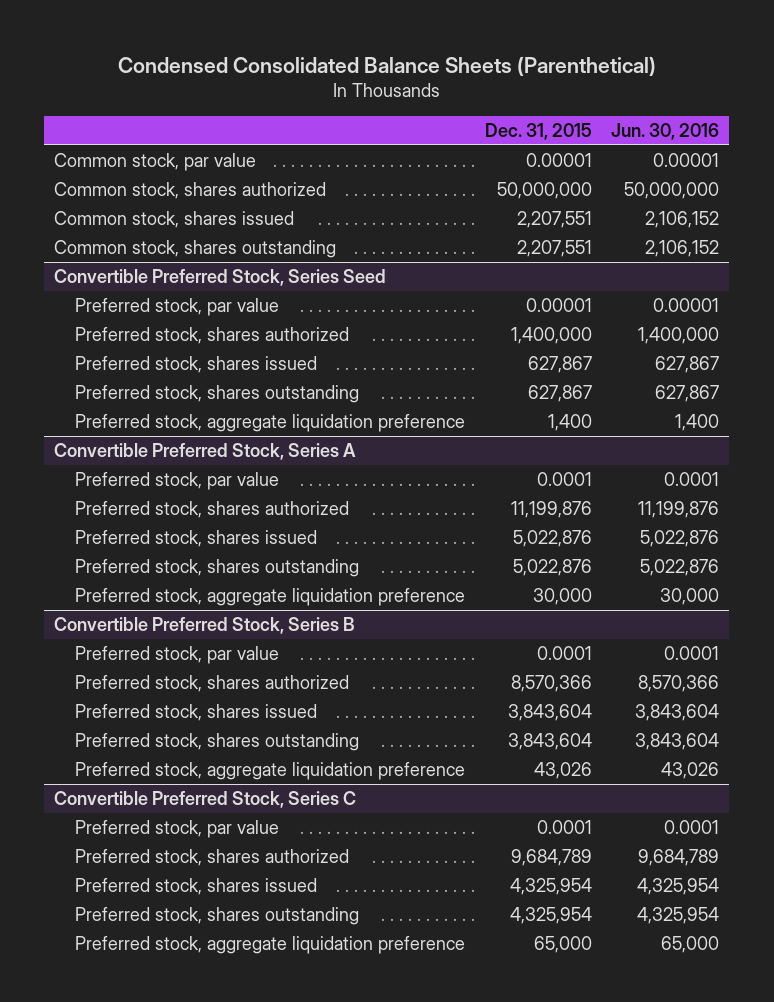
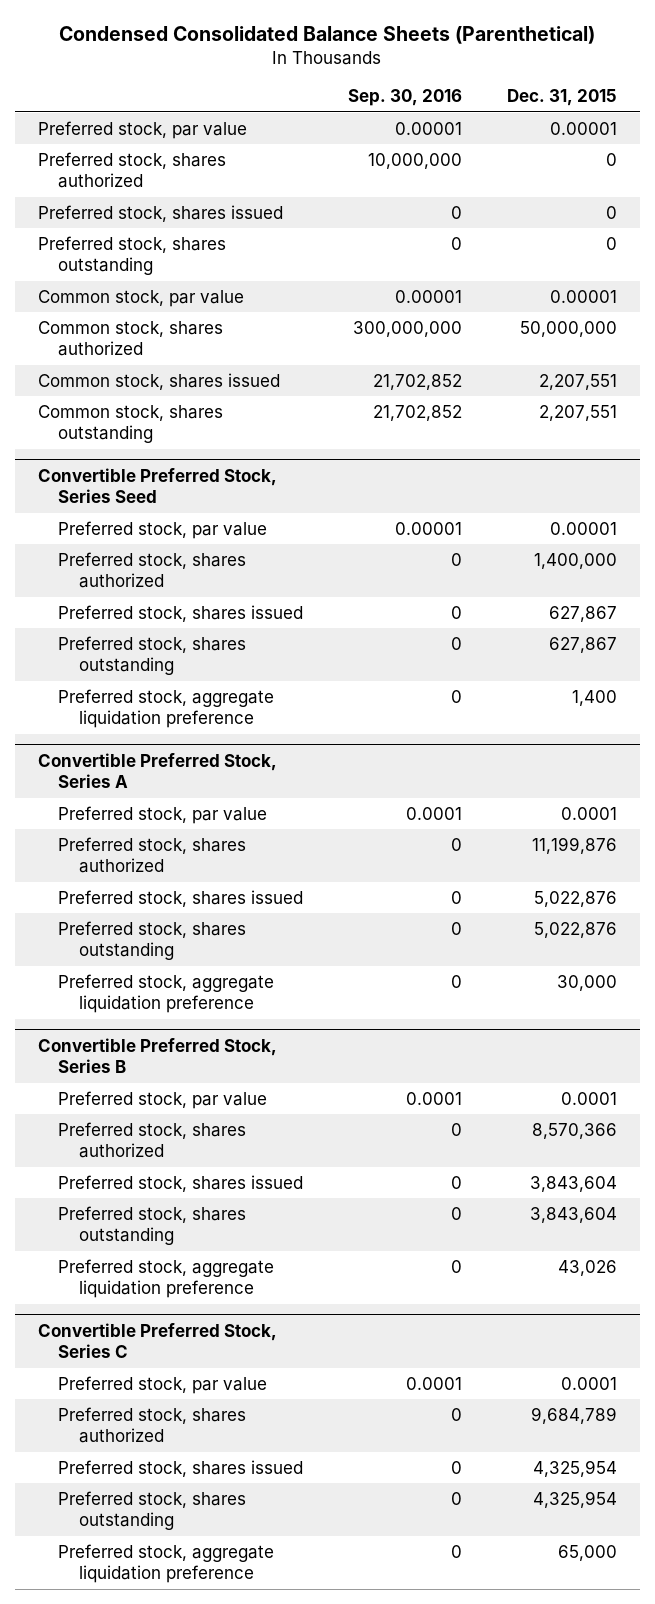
[611,122,720,140] Jun. 30, 2016 -> none
none -> [348,89,463,107] Sep. 30, 2016
none -> [37,120,247,139] Preferred stock, par value
none -> [37,151,226,189] Preferred stock, shares authorized
none -> [37,204,283,222] Preferred stock, shares issued
none -> [37,235,226,276] Preferred stock, shares outstanding

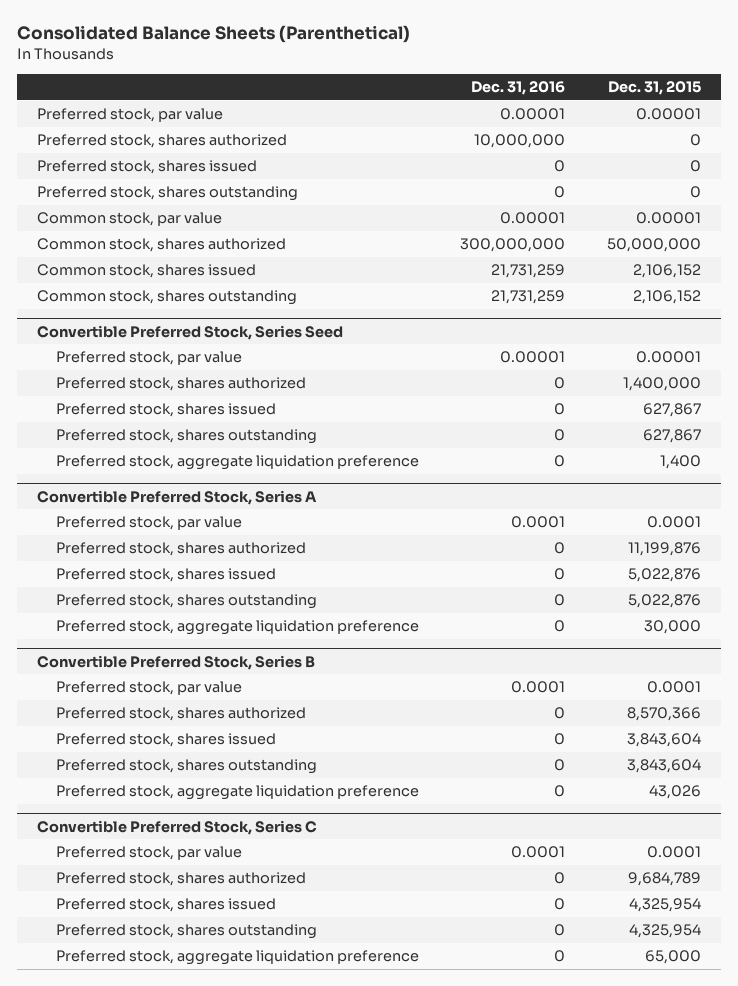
[59,26,596,45] Condensed Consolidated Balance Sheets (Parenthetical) -> [16,25,410,44] Consolidated Balance Sheets (Parenthetical)
[348,89,463,107] Sep. 30, 2016 -> none
none -> [471,81,566,96] Dec. 31, 2016
[539,373,618,390] 2,207,551 -> [632,264,701,279] 2,106,152
[539,404,618,421] 2,207,551 -> [632,290,701,305] 2,106,152

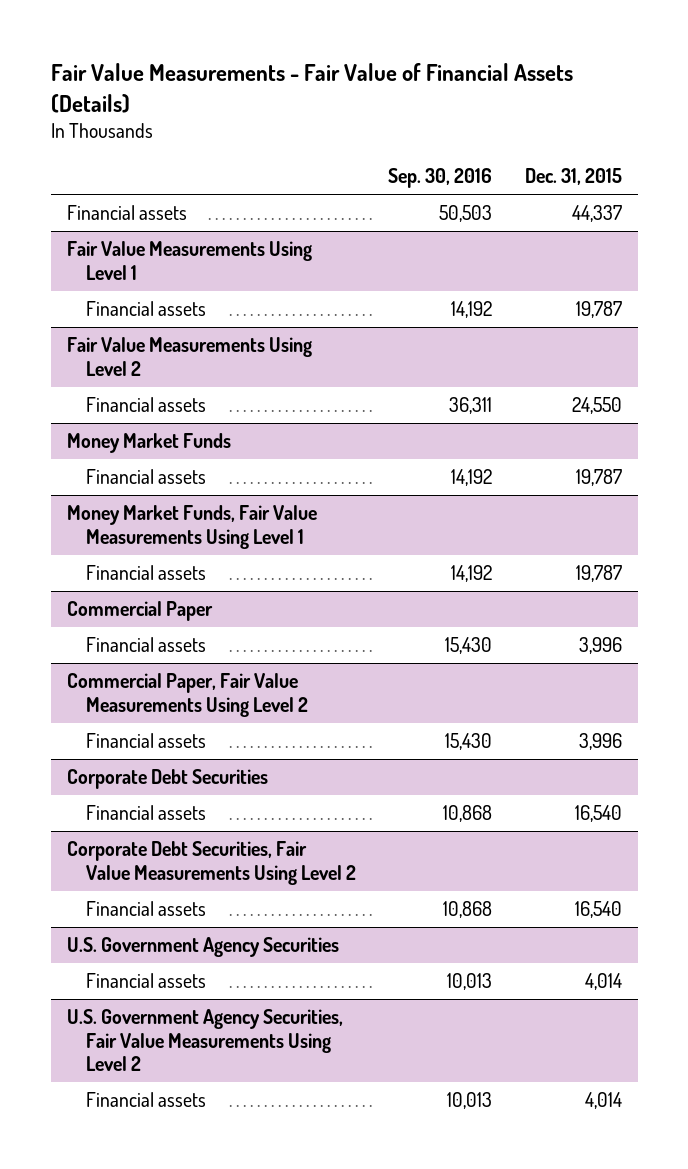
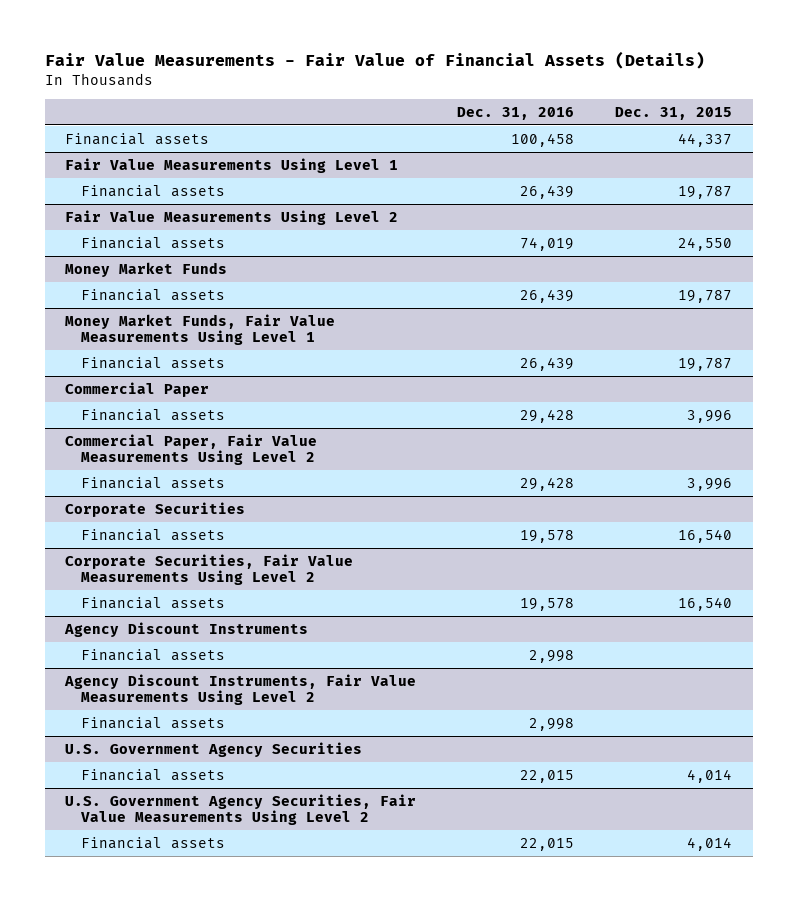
[388,168,493,189] Sep. 30, 2016 -> none
none -> [457,106,575,120] Dec. 31, 2016
[66,769,268,790] Corporate Debt Securities -> [65,501,246,517] Corporate Securities
[66,841,357,885] Corporate Debt Securities, Fair Value Measurements Using Level 2 -> [65,553,354,586] Corporate Securities, Fair Value Measurements Using Level 2
none -> [64,621,309,637] Agency Discount Instruments
none -> [81,648,226,661] Financial assets
none -> [64,673,417,706] Agency Discount Instruments, Fair Value Measurements Using Level 2
none -> [81,716,226,729] Financial assets

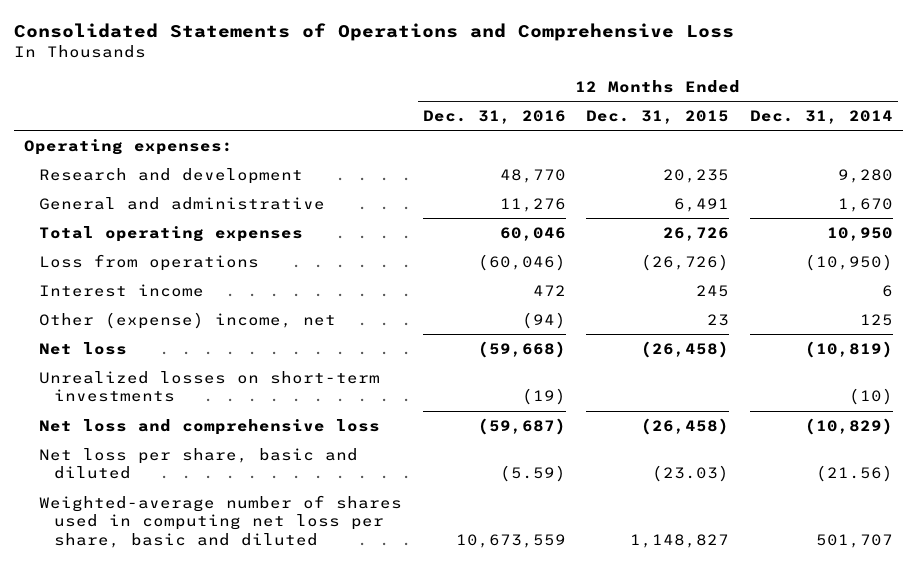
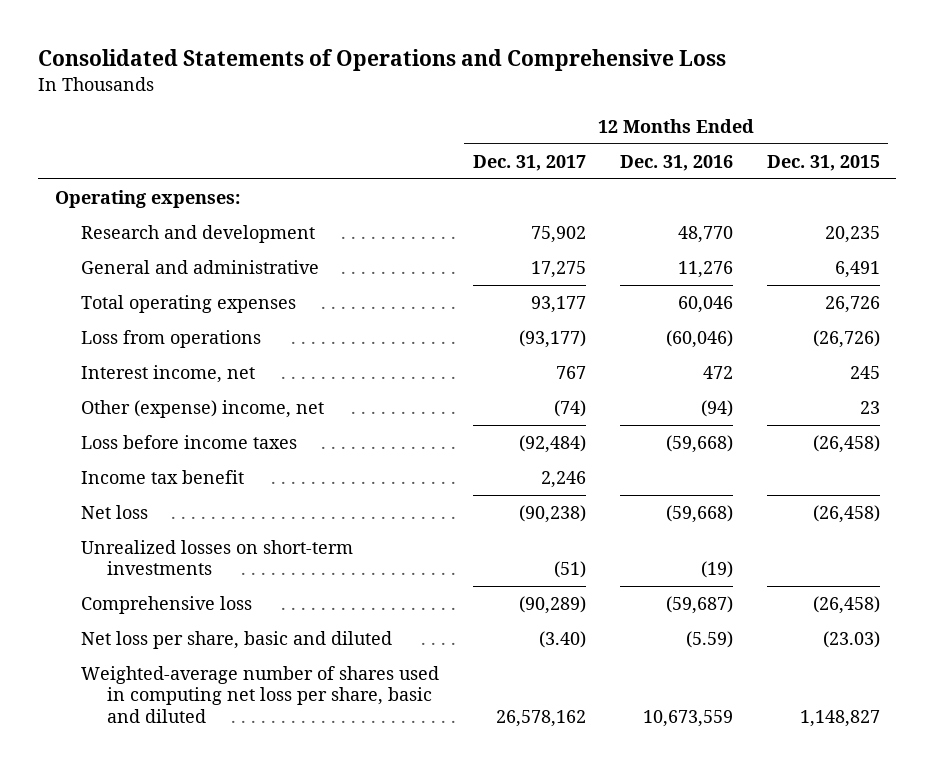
[749,109,893,124] Dec. 31, 2014 -> none
none -> [472,154,586,171] Dec. 31, 2017
[39,283,205,297] Interest income -> [80,364,255,383] Interest income, net
none -> [80,434,297,449] Loss before income taxes
none -> [80,469,244,484] Income tax benefit
[39,418,381,435] Net loss and comprehensive loss -> [80,595,252,614] Comprehensive loss

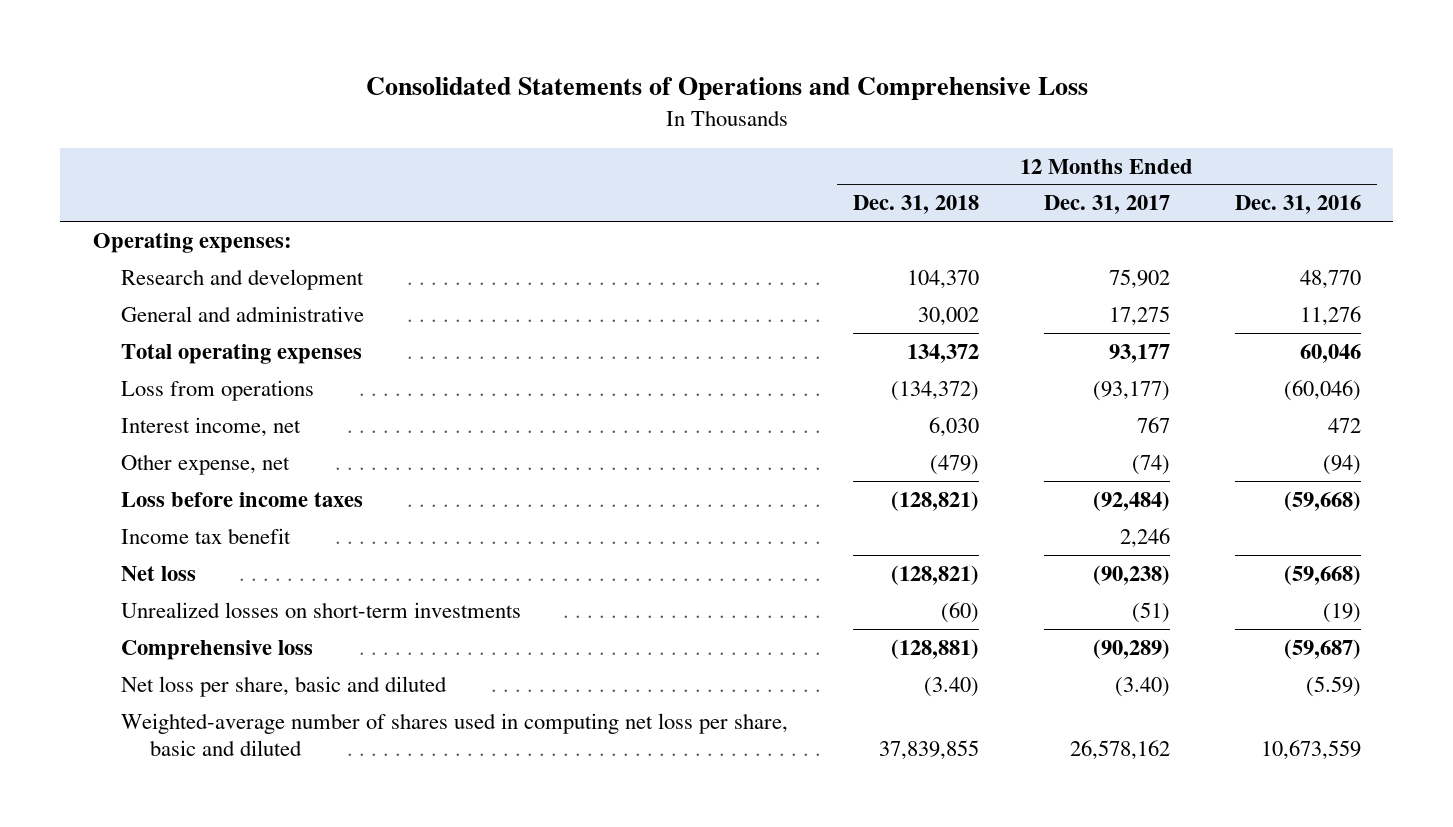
[766,154,880,171] Dec. 31, 2015 -> none
none -> [853,195,980,215] Dec. 31, 2018
[80,399,324,418] Other (expense) income, net -> [121,453,291,475] Other expense, net

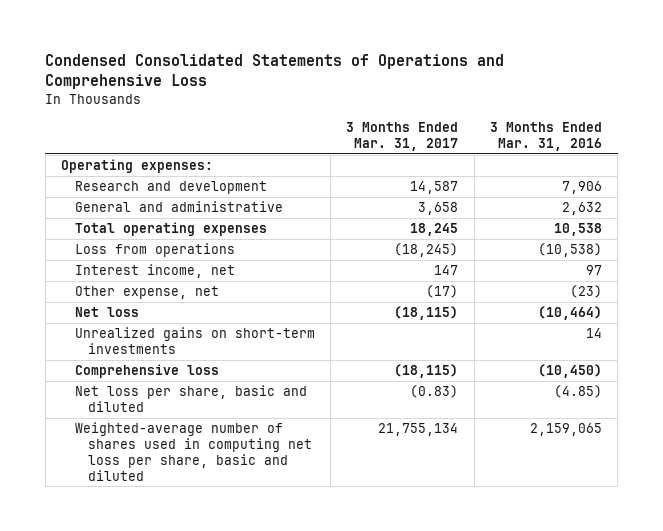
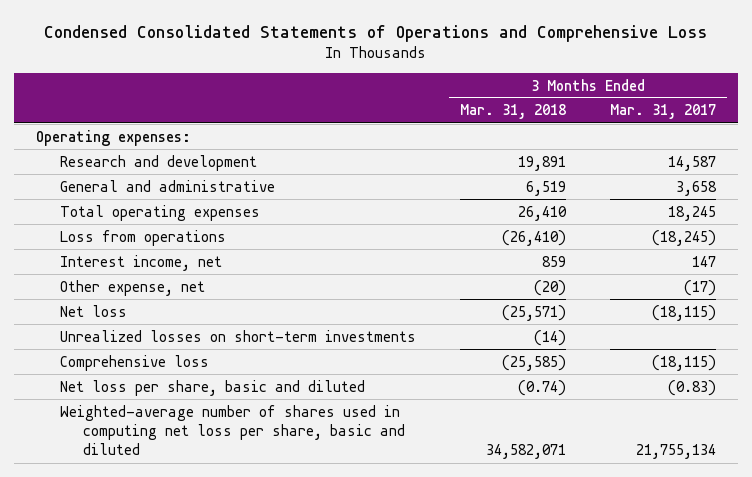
[490,122,603,152] 3 Months Ended Mar. 31, 2016 -> none
none -> [459,104,566,120] Mar. 31, 2018
[74,327,315,355] Unrealized gains on short-term investments -> [59,329,416,342] Unrealized losses on short-term investments

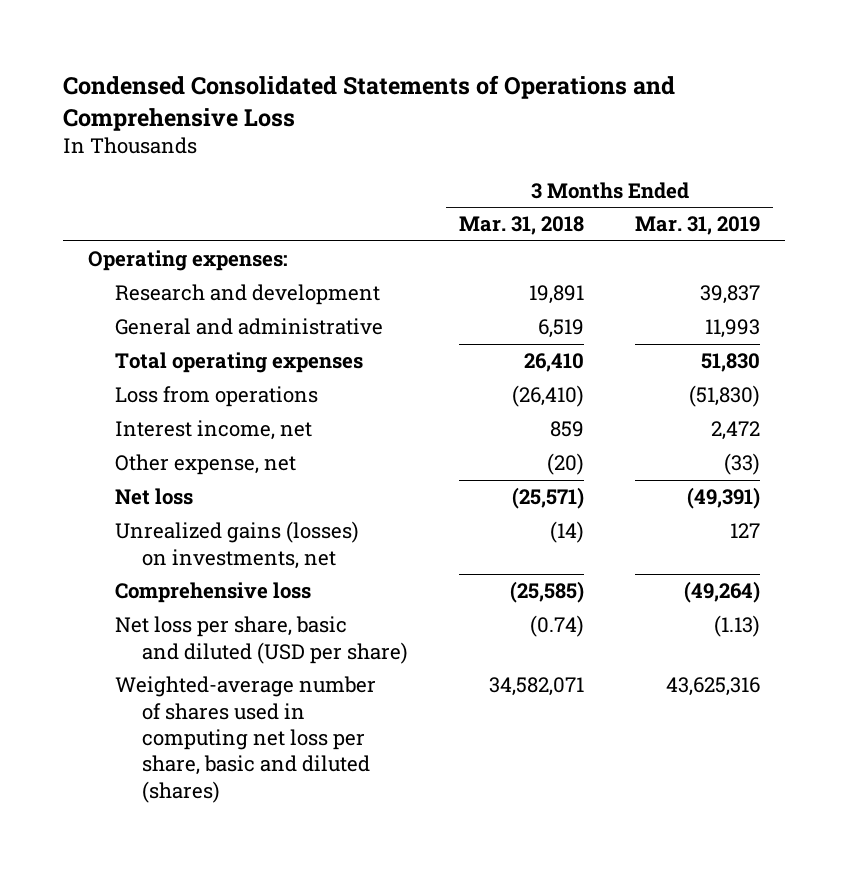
[609,104,716,120] Mar. 31, 2017 -> none
none -> [635,216,761,236] Mar. 31, 2019
[59,329,416,342] Unrealized losses on short-term investments -> [115,521,360,569] Unrealized gains (losses) on investments, net
[59,379,365,396] Net loss per share, basic and diluted -> [115,616,409,664] Net loss per share, basic and diluted (USD per share)
[59,404,406,456] Weighted-average number of shares used in computing net loss per share, basic and diluted -> [115,676,377,803] Weighted-average number of shares used in computing net loss per share, basic and diluted (shares)

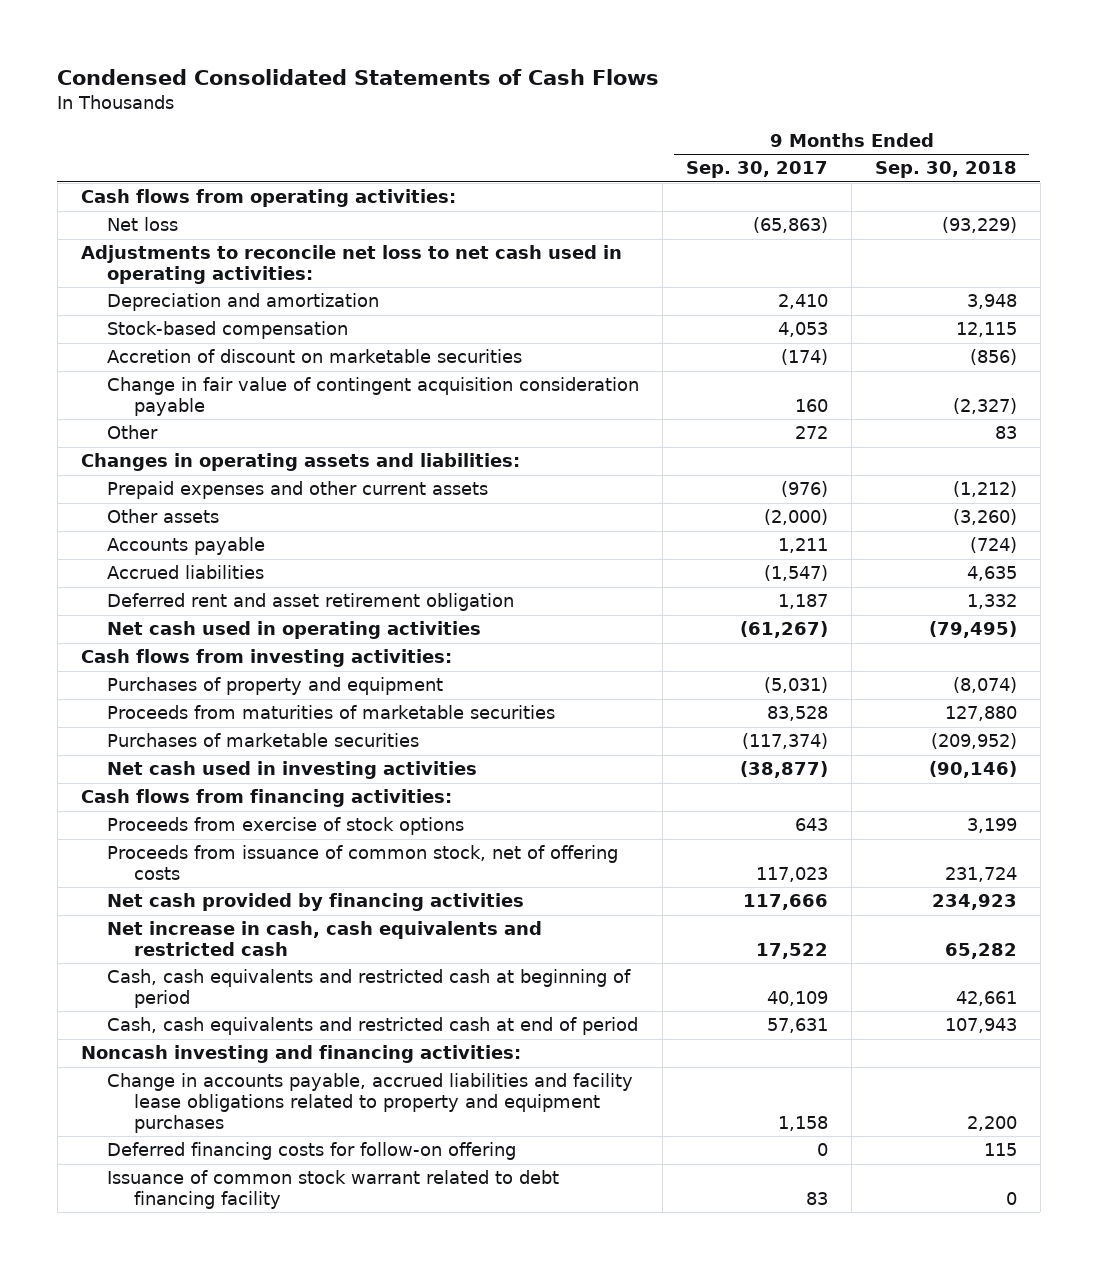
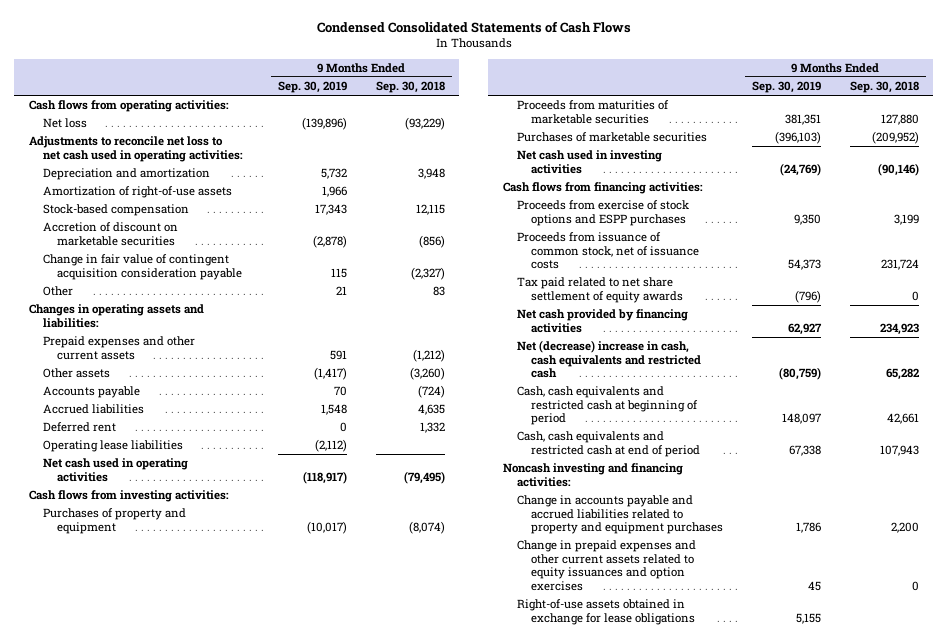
[686,161,829,179] Sep. 30, 2017 -> none
none -> [278,81,348,94] Sep. 30, 2019
none -> [42,186,232,199] Amortization of right-of-use assets
[107,593,515,612] Deferred rent and asset retirement obligation -> [42,422,116,433] Deferred rent
none -> [42,440,183,453] Operating lease liabilities
[107,817,465,836] Proceeds from exercise of stock options -> [516,200,689,226] Proceeds from exercise of stock options and ESPP purchases
[107,845,619,881] Proceeds from issuance of common stock, net of offering costs -> [516,232,700,270] Proceeds from issuance of common stock, net of issuance costs
none -> [516,277,684,303] Tax paid related to net share settlement of equity awards
[107,921,543,957] Net increase in cash, cash equivalents and restricted cash -> [516,340,702,379] Net (decrease) increase in cash, cash equivalents and restricted cash
[107,1142,517,1161] Deferred financing costs for follow-on offering -> none
[107,1170,560,1210] Issuance of common stock warrant related to debt financing facility -> none
[107,1073,634,1133] Change in accounts payable, accrued liabilities and facility lease obligations related to property and equipment purchases -> [516,495,724,535] Change in accounts payable and accrued liabilities related to property and equipment purchases
none -> [516,540,696,591] Change in prepaid expenses and other current assets related to equity issuances and option exercises
none -> [516,599,696,625] Right-of-use assets obtained in exchange for lease obligations

